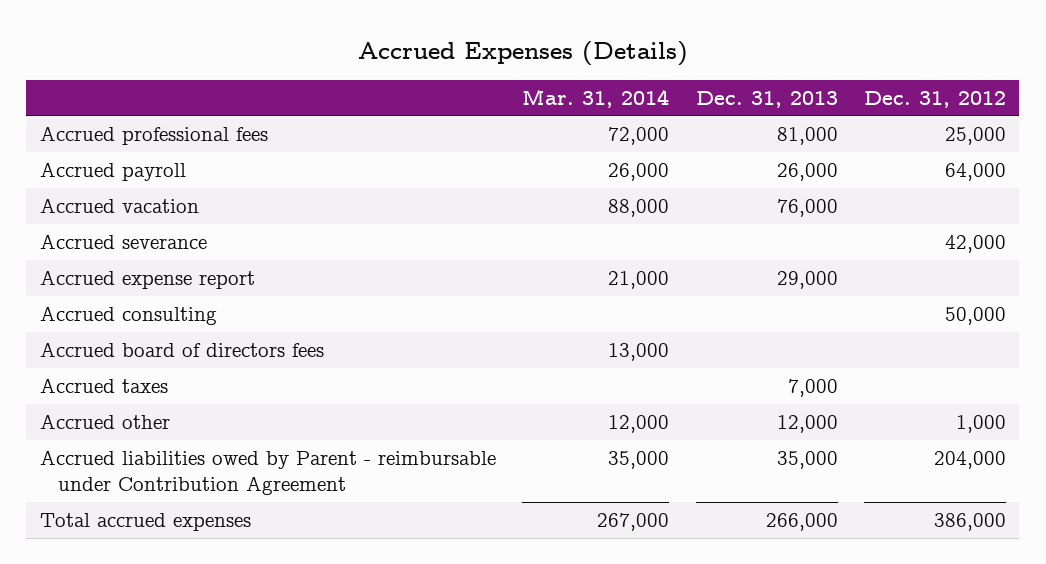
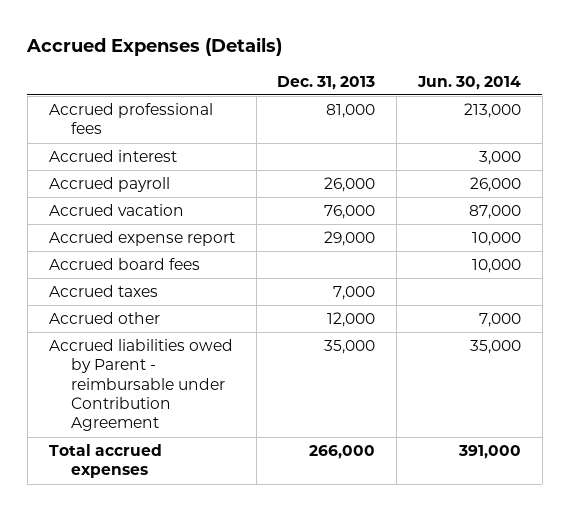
[522,88,670,108] Mar. 31, 2014 -> none
[864,90,1007,108] Dec. 31, 2012 -> none
none -> [417,75,522,90] Jun. 30, 2014
none -> [48,150,177,163] Accrued interest
[39,234,207,250] Accrued severance -> none
[39,306,217,326] Accrued consulting -> none
[39,342,324,358] Accrued board of directors fees -> [48,258,200,271] Accrued board fees

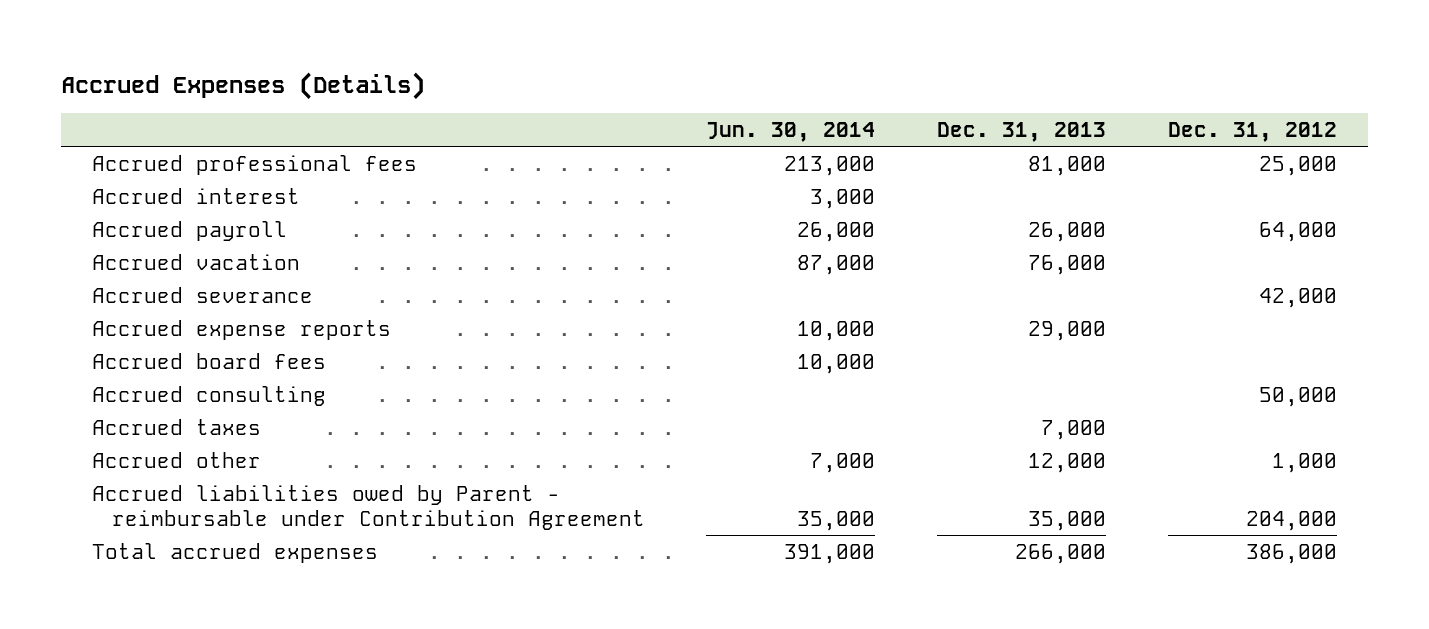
none -> [1168,122,1338,143] Dec. 31, 2012
none -> [91,286,313,303] Accrued severance
[48,231,235,247] Accrued expense report -> [91,319,391,340] Accrued expense reports
none -> [91,385,326,406] Accrued consulting

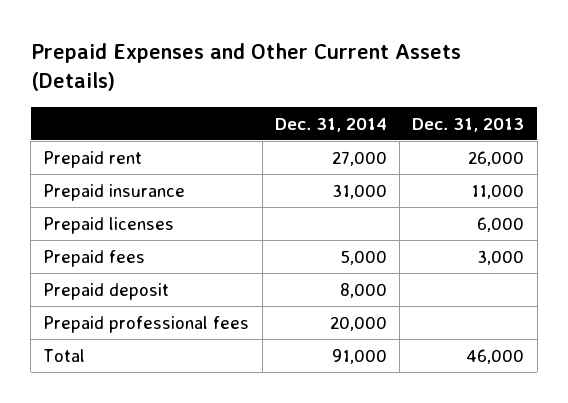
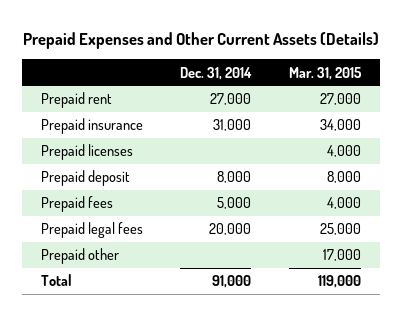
[412,117,525,132] Dec. 31, 2013 -> none
none -> [288,66,362,80] Mar. 31, 2015
[43,249,146,267] Prepaid fees -> [41,196,114,213] Prepaid fees
[43,315,250,333] Prepaid professional fees -> [41,222,144,239] Prepaid legal fees
none -> [41,248,120,265] Prepaid other

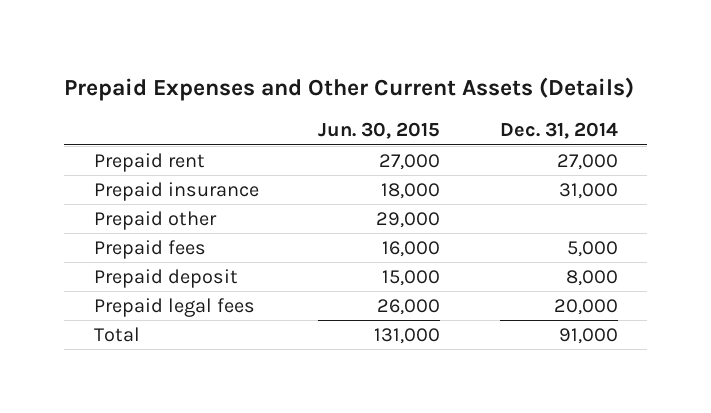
[288,66,362,80] Mar. 31, 2015 -> none
none -> [318,122,441,140] Jun. 30, 2015
[41,144,134,161] Prepaid licenses -> none
[41,248,120,265] Prepaid other -> [93,211,217,231] Prepaid other
[41,170,131,187] Prepaid deposit -> [93,269,238,289] Prepaid deposit

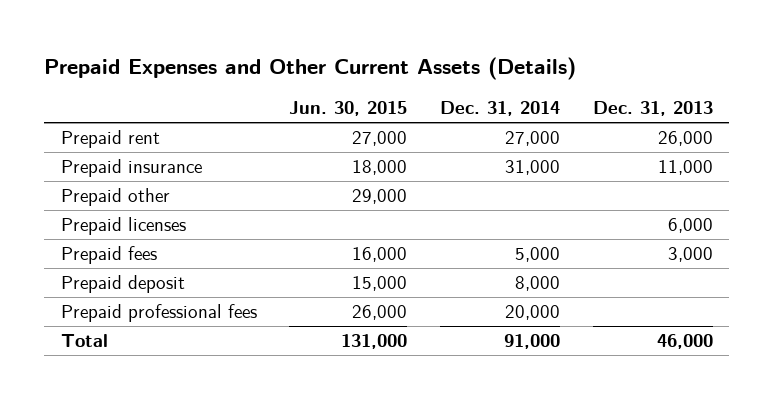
none -> [592,101,713,117] Dec. 31, 2013
none -> [60,217,186,236] Prepaid licenses
[93,298,255,318] Prepaid legal fees -> [60,304,257,323] Prepaid professional fees

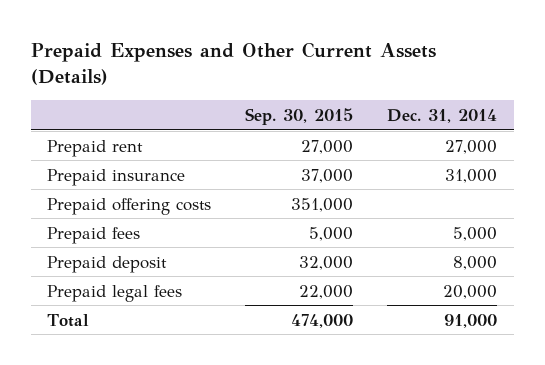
[289,101,408,117] Jun. 30, 2015 -> none
[592,101,713,117] Dec. 31, 2013 -> none
none -> [245,107,354,125] Sep. 30, 2015
[60,217,186,236] Prepaid licenses -> none
[60,188,170,207] Prepaid other -> [47,197,212,215] Prepaid offering costs
[60,304,257,323] Prepaid professional fees -> [47,284,183,302] Prepaid legal fees

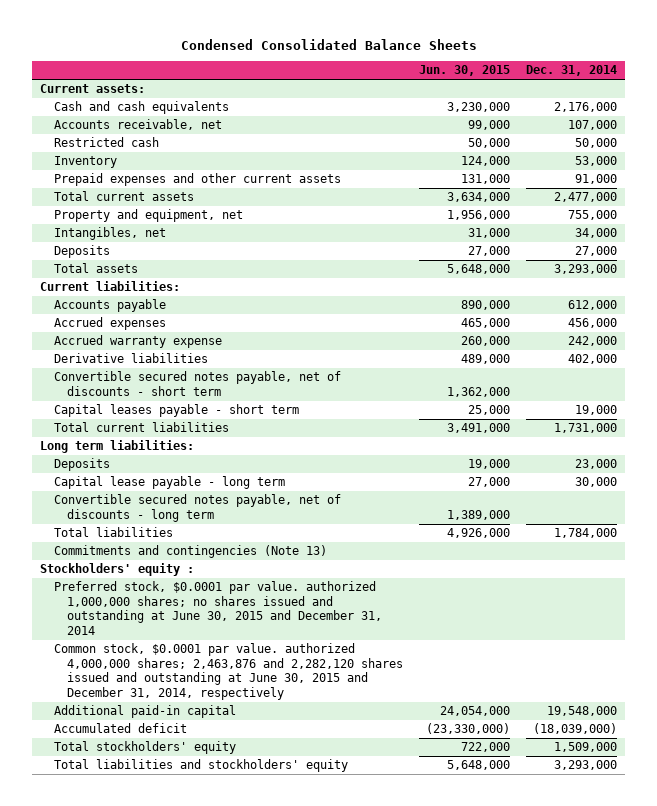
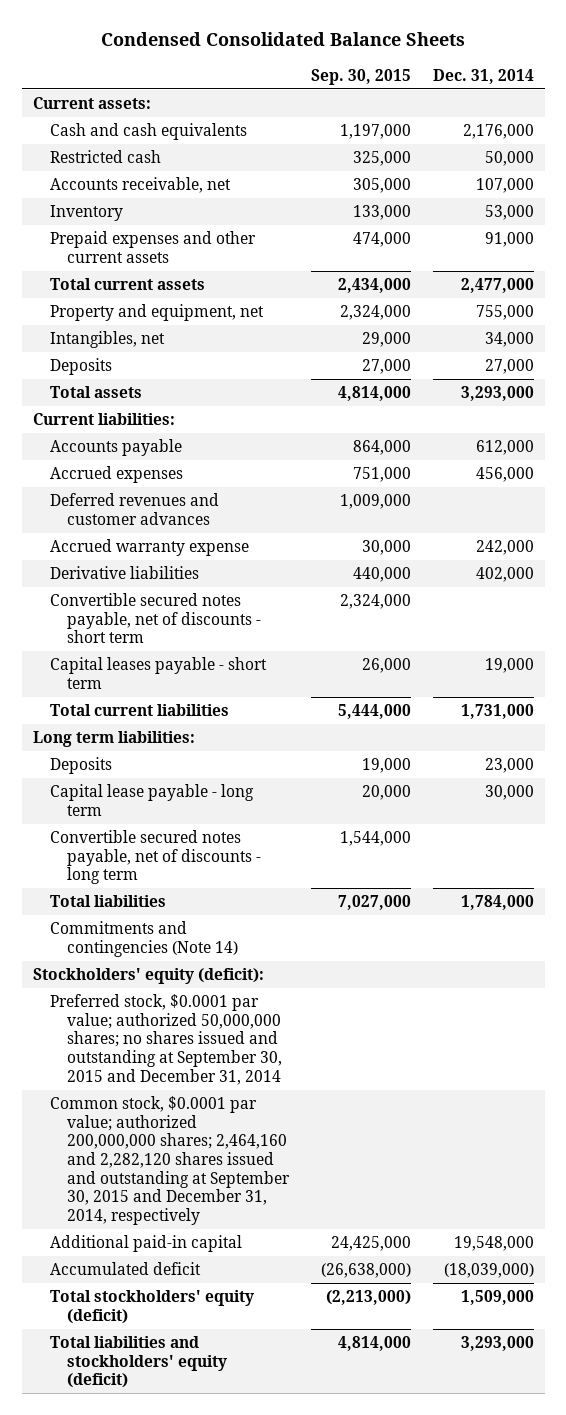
[418,65,510,77] Jun. 30, 2015 -> none
none -> [310,69,411,86] Sep. 30, 2015
[53,119,222,131] Accounts receivable, net -> [49,177,231,194] Accounts receivable, net
none -> [49,493,219,525] Deferred revenues and customer advances
[53,545,327,559] Commitments and contingencies (Note 13) -> [49,921,238,957] Commitments and contingencies (Note 14)
[40,563,195,577] Stockholders' equity : -> [32,968,264,985] Stockholders' equity (deficit):
[53,581,383,636] Preferred stock, $0.0001 par value. authorized 1,000,000 shares; no shares issued and outstanding at June 30, 2015 and December 31, 2014 -> [49,994,282,1085] Preferred stock, $0.0001 par value; authorized 50,000,000 shares; no shares issued and outstanding at September 30, 2015 and December 31, 2014
[53,643,404,701] Common stock, $0.0001 par value. authorized 4,000,000 shares; 2,463,876 and 2,282,120 shares issued and outstanding at June 30, 2015 and December 31, 2014, respectively -> [49,1096,290,1226] Common stock, $0.0001 par value; authorized 200,000,000 shares; 2,464,160 and 2,282,120 shares issued and outstanding at September 30, 2015 and December 31, 2014, respectively
[53,741,236,755] Total stockholders' equity -> [49,1290,254,1324] Total stockholders' equity (deficit)
[53,759,348,773] Total liabilities and stockholders' equity -> [49,1336,227,1389] Total liabilities and stockholders' equity (deficit)

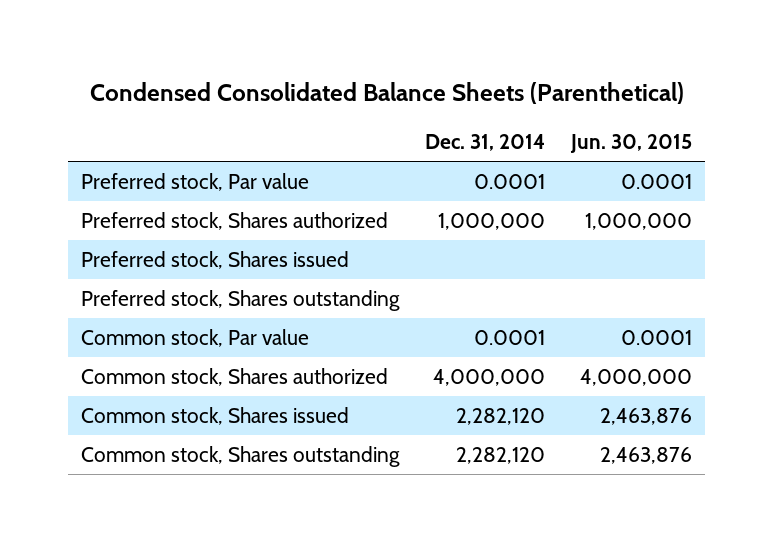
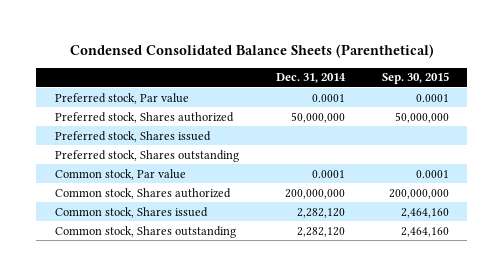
[570,134,693,154] Jun. 30, 2015 -> none
none -> [381,72,449,85] Sep. 30, 2015
[438,212,546,230] 1,000,000 -> [290,111,345,123] 50,000,000
[433,368,546,386] 4,000,000 -> [284,188,345,199] 200,000,000

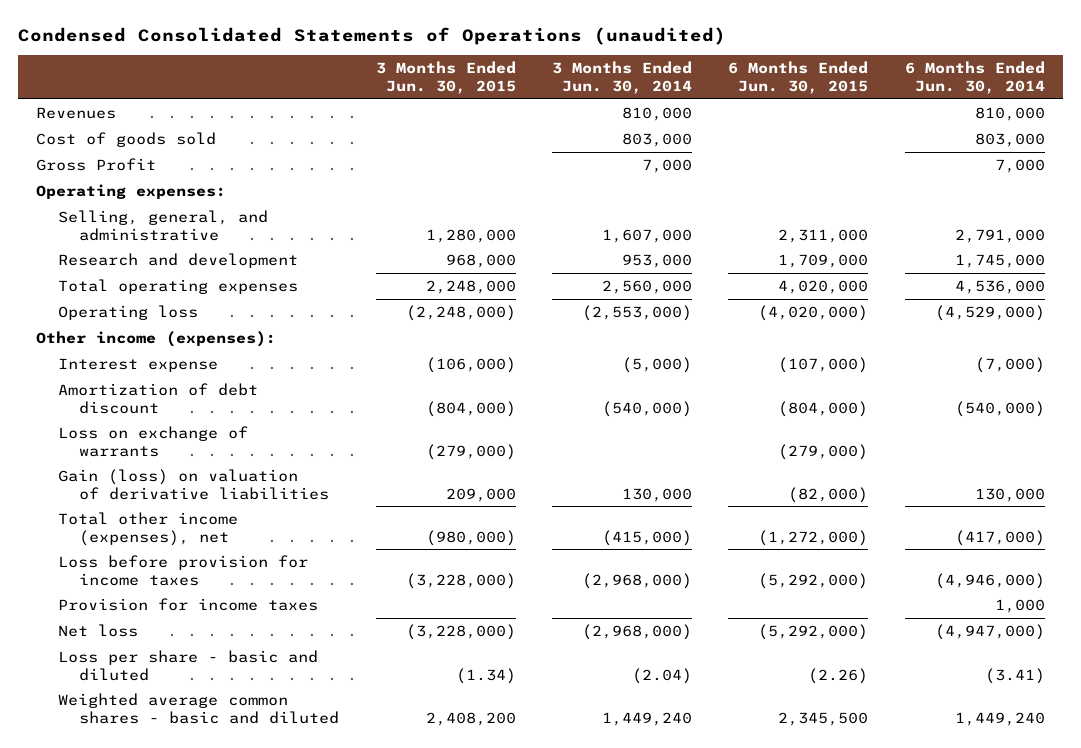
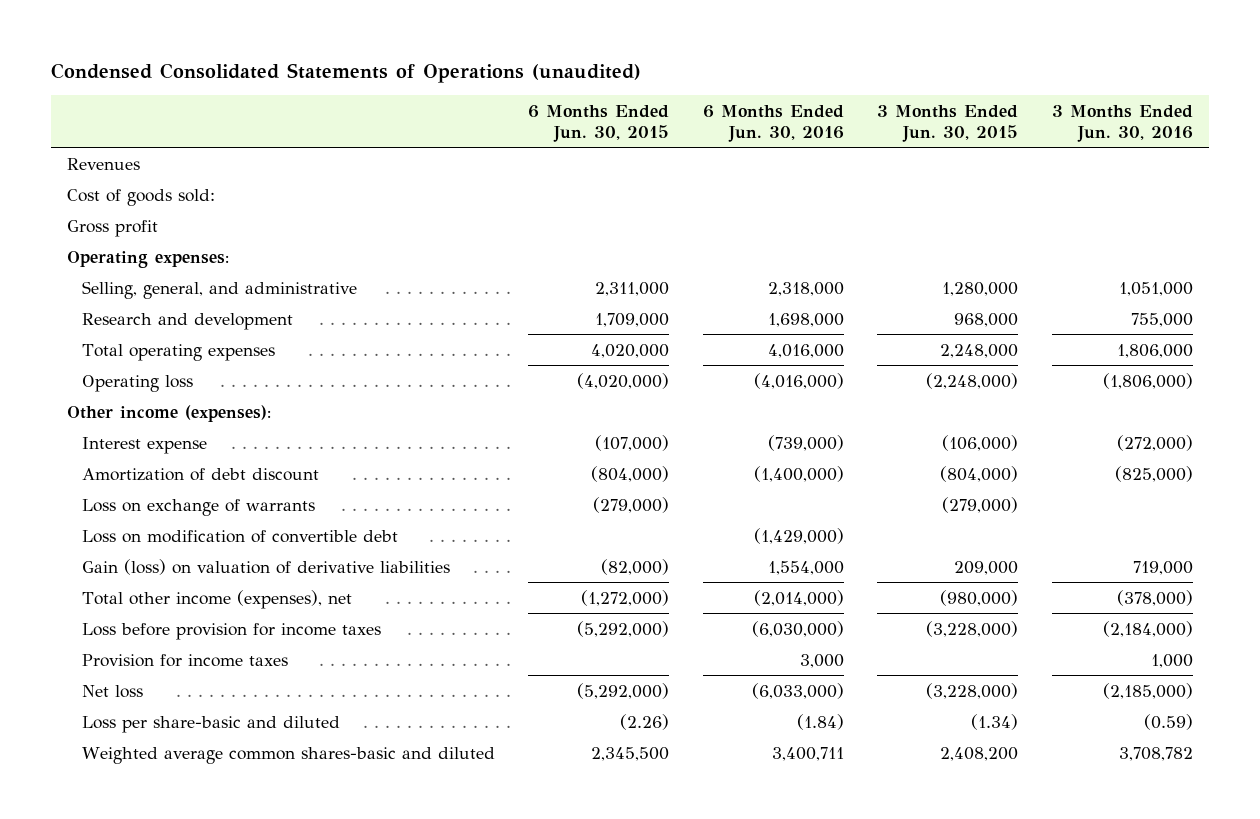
[552,60,693,94] 3 Months Ended Jun. 30, 2014 -> none
[904,60,1045,94] 6 Months Ended Jun. 30, 2014 -> none
none -> [702,104,844,142] 6 Months Ended Jun. 30, 2016
none -> [1051,104,1193,142] 3 Months Ended Jun. 30, 2016
[36,131,217,147] Cost of goods sold -> [67,188,216,206] Cost of goods sold:
[36,157,157,171] Gross Profit -> [67,219,159,237] Gross profit
none -> [81,529,398,543] Loss on modification of convertible debt
[57,649,318,681] Loss per share - basic and diluted -> [81,715,340,733] Loss per share-basic and diluted
[57,692,340,724] Weighted average common shares - basic and diluted -> [81,746,495,764] Weighted average common shares-basic and diluted

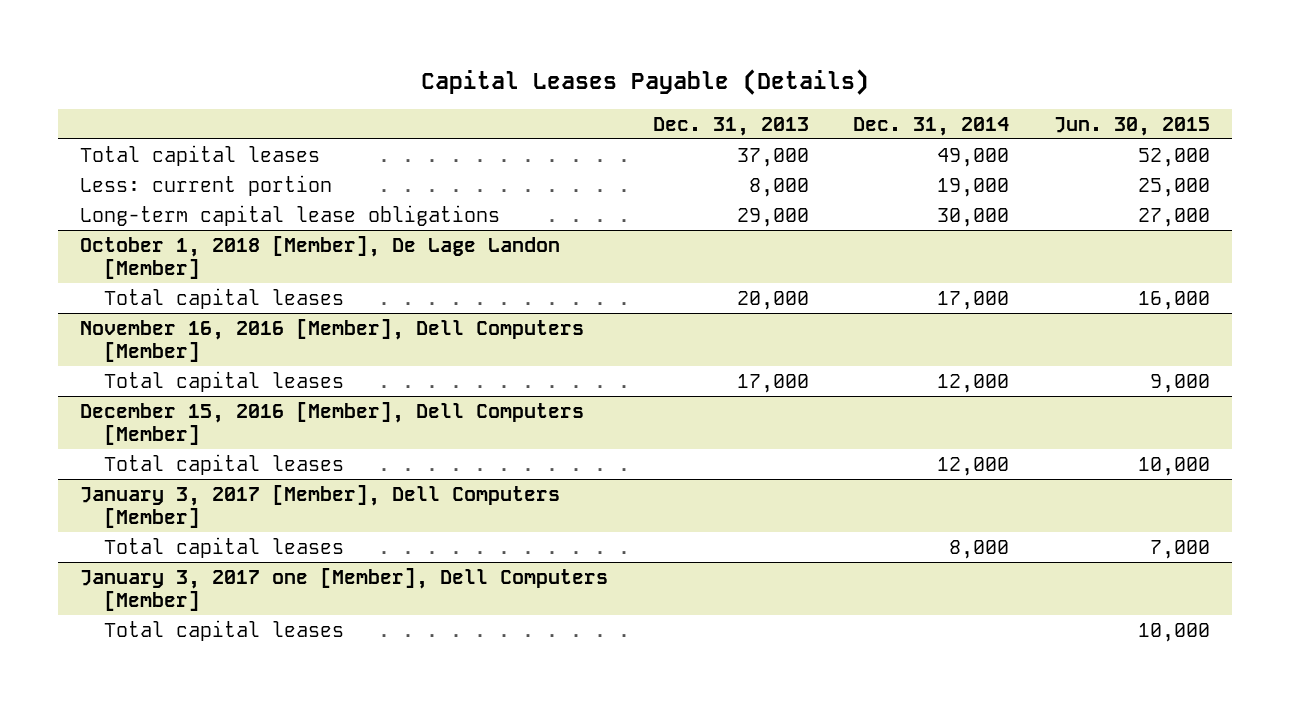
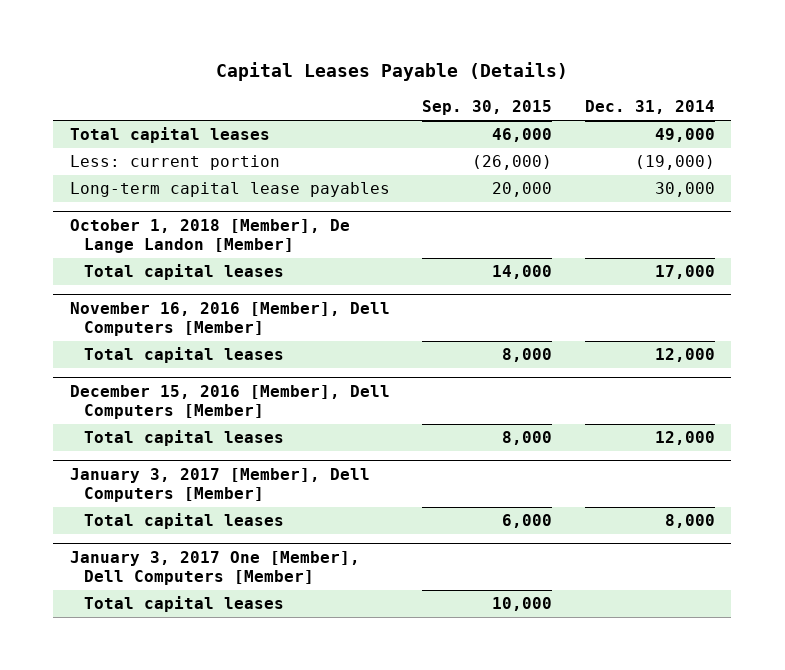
[652,116,809,136] Dec. 31, 2013 -> none
[1053,116,1210,136] Jun. 30, 2015 -> none
none -> [422,100,553,116] Sep. 30, 2015
[937,177,1010,197] 19,000 -> [635,155,716,171] (19,000)
[79,204,500,226] Long-term capital lease obligations -> [69,182,390,198] Long-term capital lease payables
[79,235,560,280] October 1, 2018 [Member], De Lage Landon [Member] -> [69,218,350,254] October 1, 2018 [Member], De Lange Landon [Member]
[79,567,608,612] January 3, 2017 one [Member], Dell Computers [Member] -> [69,550,360,586] January 3, 2017 One [Member], Dell Computers [Member]

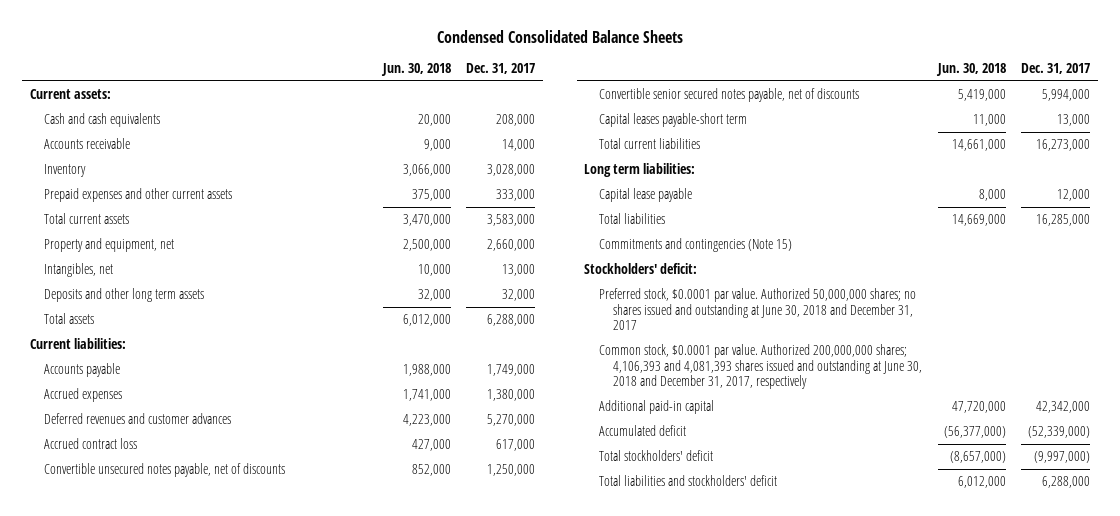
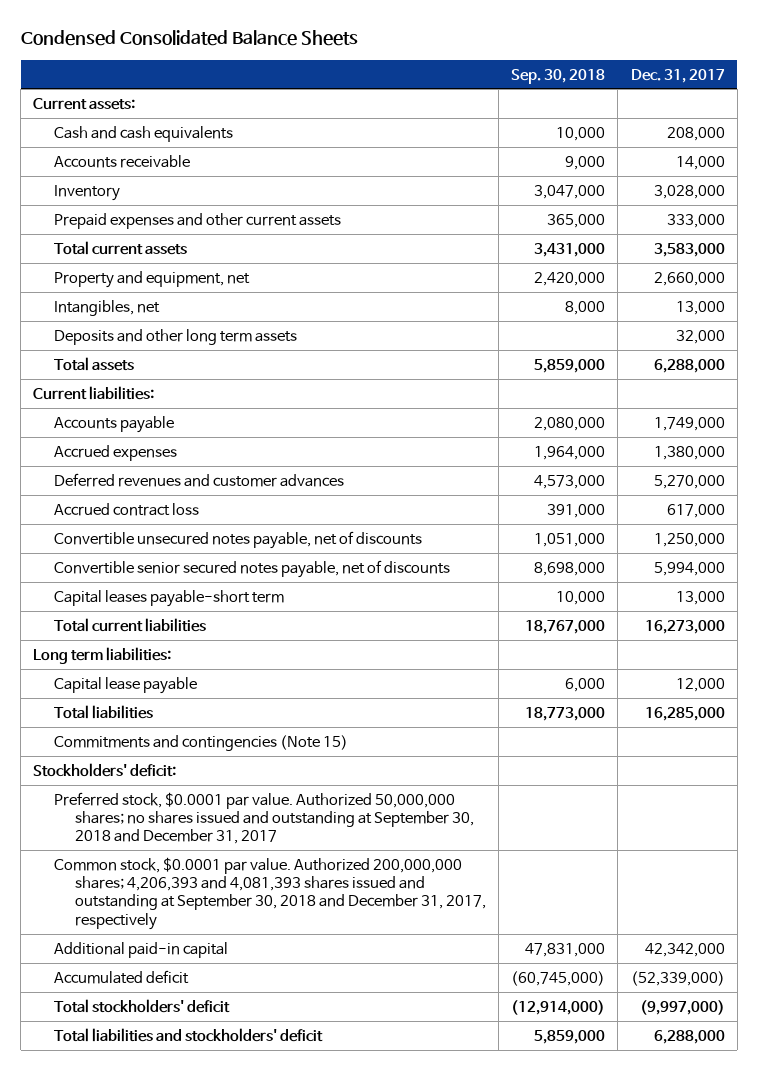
[380,63,451,77] Jun. 30, 2018 -> none
none -> [511,68,606,84] Sep. 30, 2018
[598,288,916,331] Preferred stock, $0.0001 par value. Authorized 50,000,000 shares; no shares issued and outstanding at June 30, 2018 and December 31, 2017 -> [54,791,475,845] Preferred stock, $0.0001 par value. Authorized 50,000,000 shares; no shares issued and outstanding at September 30, 2018 and December 31, 2017
[598,344,923,390] Common stock, $0.0001 par value. Authorized 200,000,000 shares; 4,106,393 and 4,081,393 shares issued and outstanding at June 30, 2018 and December 31, 2017, respectively -> [54,856,487,930] Common stock, $0.0001 par value. Authorized 200,000,000 shares; 4,206,393 and 4,081,393 shares issued and outstanding at September 30, 2018 and December 31, 2017, respectively

